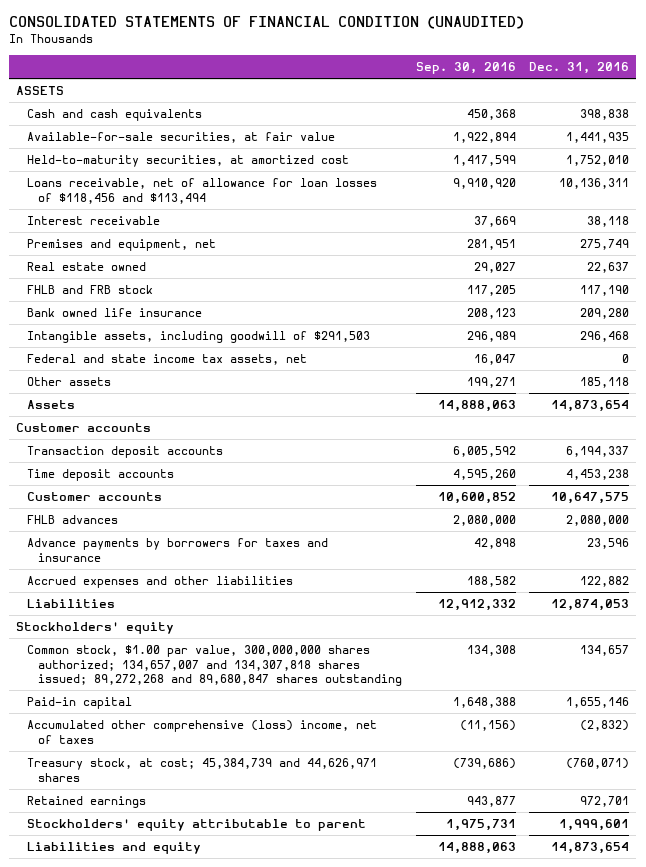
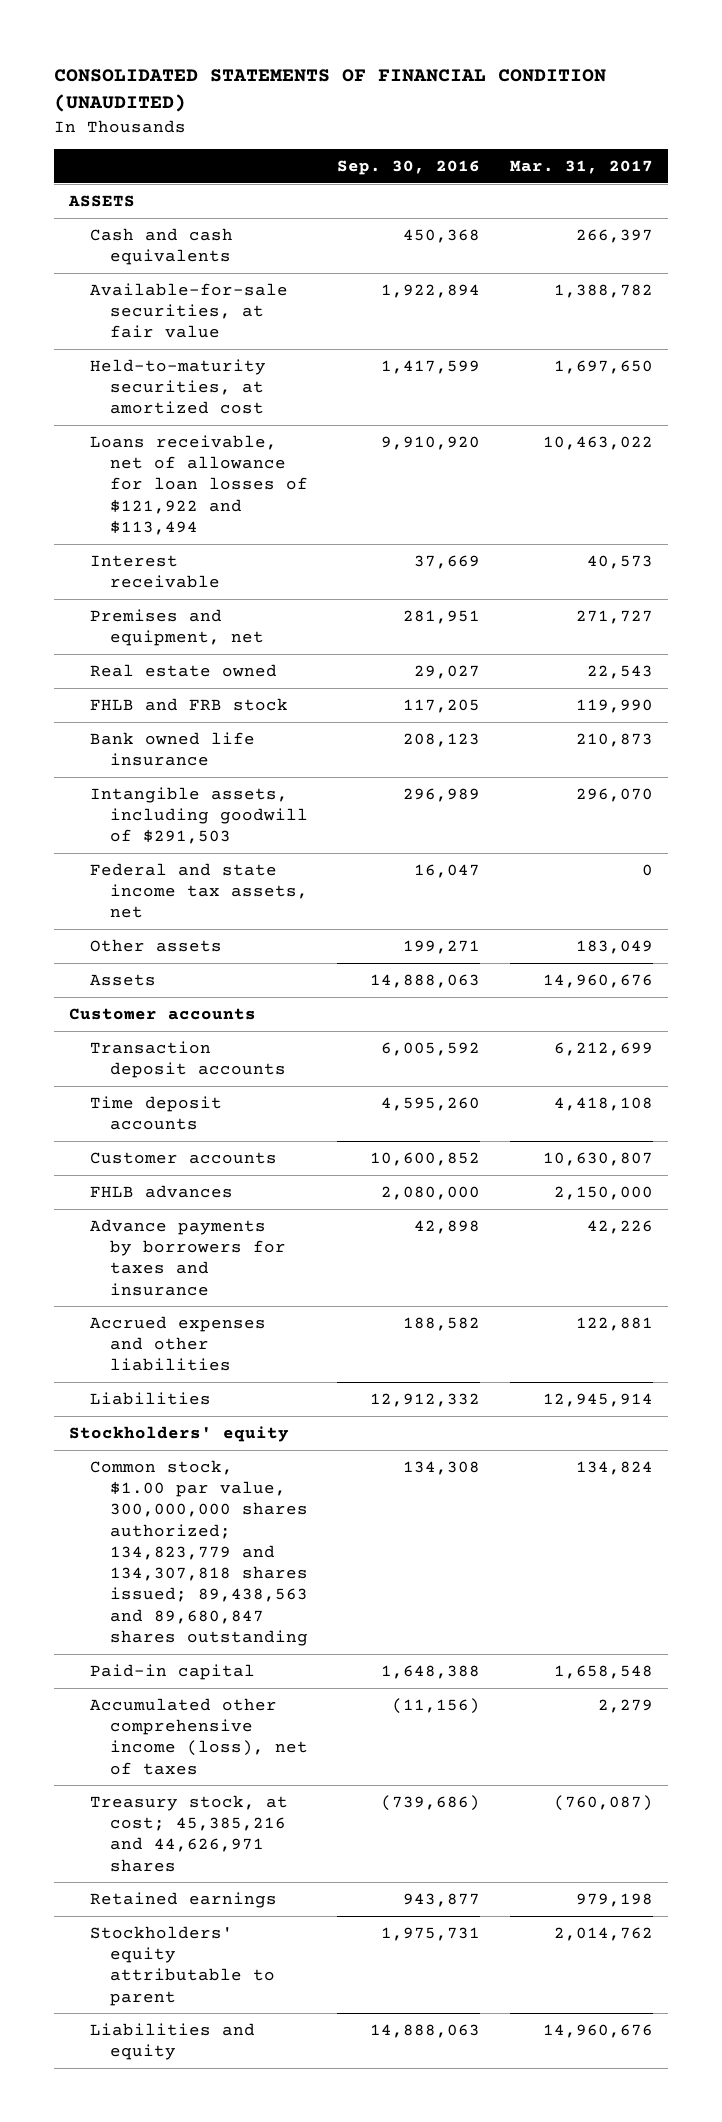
[529,61,630,74] Dec. 31, 2016 -> none
none -> [510,159,654,174] Mar. 31, 2017
[27,178,378,204] Loans receivable, net of allowance for loan losses of $118,456 and $113,494 -> [89,434,308,535] Loans receivable, net of allowance for loan losses of $121,922 and $113,494
[27,645,402,687] Common stock, $1.00 par value, 300,000,000 shares authorized; 134,657,007 and 134,307,818 shares issued; 89,272,268 and 89,680,847 shares outstanding -> [89,1459,308,1646] Common stock, $1.00 par value, 300,000,000 shares authorized; 134,823,779 and 134,307,818 shares issued; 89,438,563 and 89,680,847 shares outstanding
[27,720,378,744] Accumulated other comprehensive (loss) income, net of taxes -> [89,1697,308,1775] Accumulated other comprehensive income (loss), net of taxes
[27,758,378,782] Treasury stock, at cost; 45,384,739 and 44,626,971 shares -> [89,1794,288,1872] Treasury stock, at cost; 45,385,216 and 44,626,971 shares

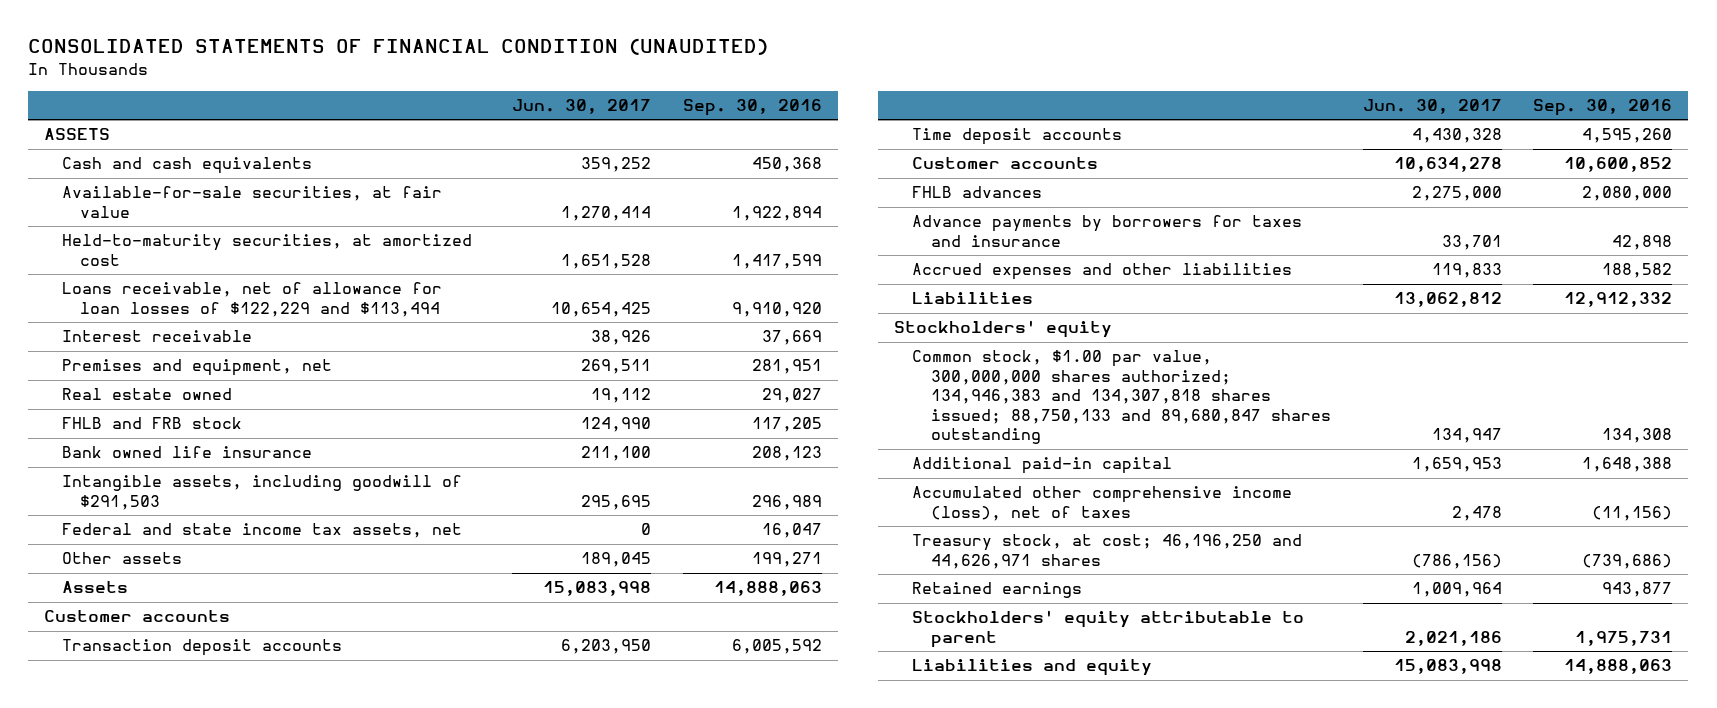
[510,159,654,174] Mar. 31, 2017 -> none
none -> [512,99,652,115] Jun. 30, 2017
[89,434,308,535] Loans receivable, net of allowance for loan losses of $121,922 and $113,494 -> [62,282,443,317] Loans receivable, net of allowance for loan losses of $122,229 and $113,494
[89,1459,308,1646] Common stock, $1.00 par value, 300,000,000 shares authorized; 134,823,779 and 134,307,818 shares issued; 89,438,563 and 89,680,847 shares outstanding -> [912,350,1331,445] Common stock, $1.00 par value, 300,000,000 shares authorized; 134,946,383 and 134,307,818 shares issued; 88,750,133 and 89,680,847 shares outstanding
[89,1663,255,1680] Paid-in capital -> [912,457,1173,475] Additional paid-in capital
[89,1794,288,1872] Treasury stock, at cost; 45,385,216 and 44,626,971 shares -> [912,534,1303,569] Treasury stock, at cost; 46,196,250 and 44,626,971 shares

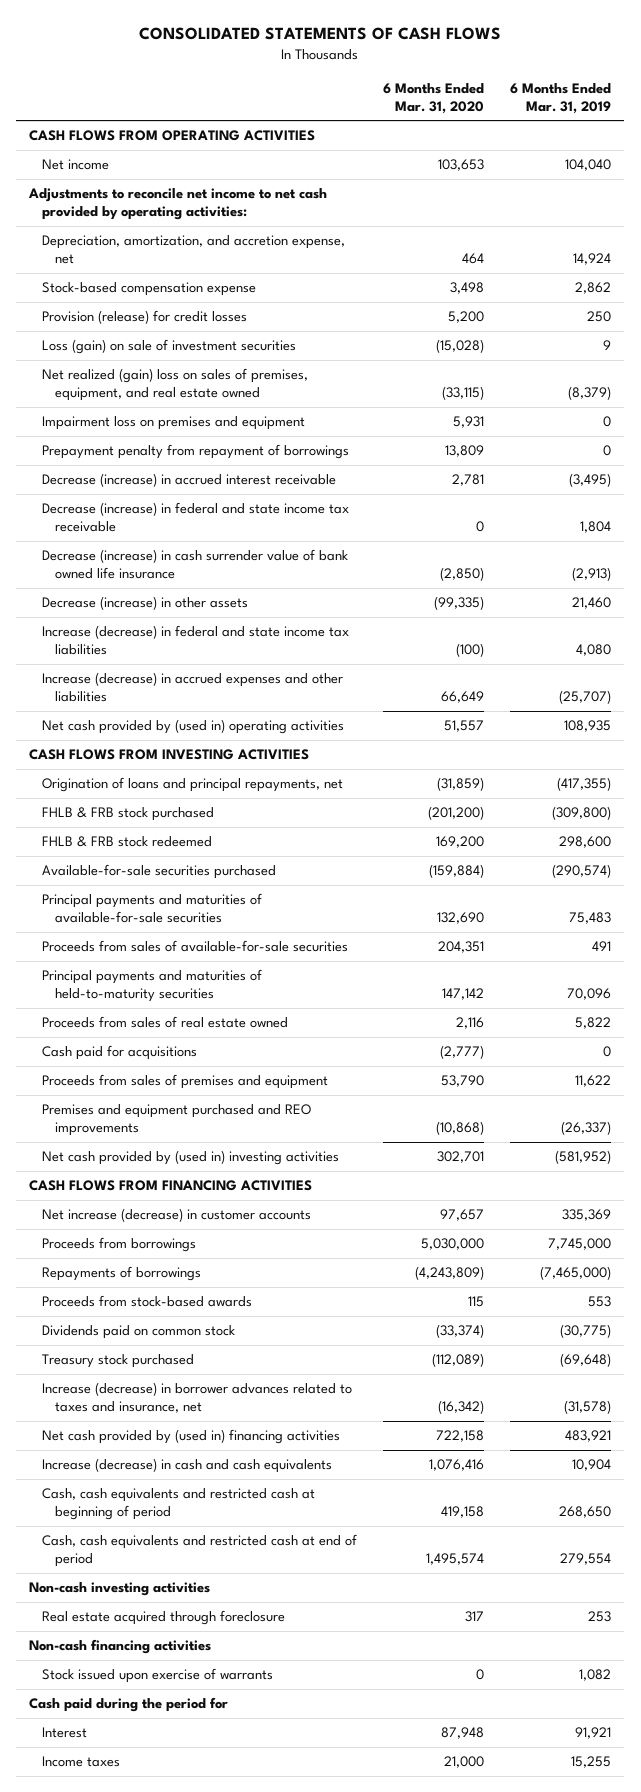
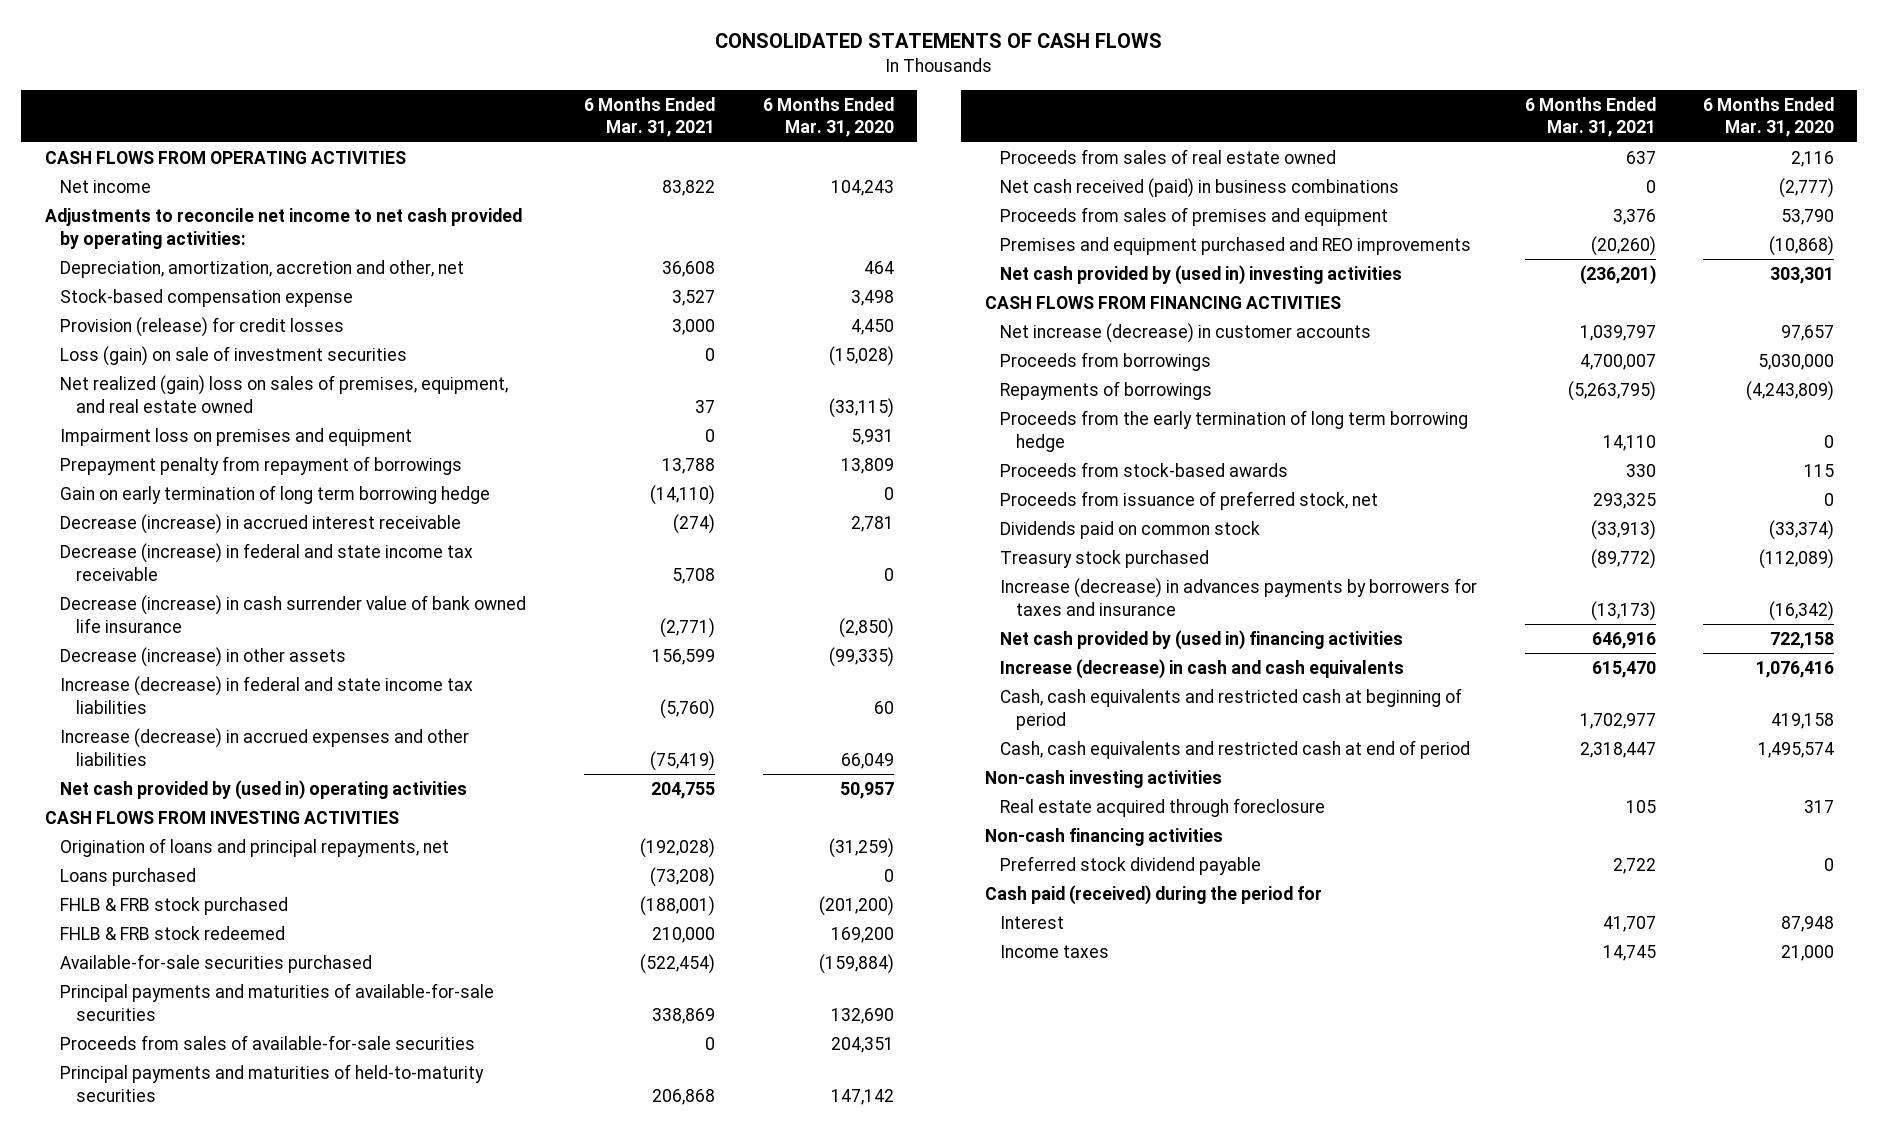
[510,82,612,114] 6 Months Ended Mar. 31, 2019 -> none
none -> [584,96,716,138] 6 Months Ended Mar. 31, 2021
[438,159,485,172] 103,653 -> [830,179,894,196] 104,243
[41,235,345,265] Depreciation, amortization, and accretion expense, net -> [60,259,465,278] Depreciation, amortization, accretion and other, net
[448,311,485,324] 5,200 -> [850,318,894,335] 4,450
none -> [60,484,491,504] Gain on early termination of long term borrowing hedge
[456,643,485,658] (100) -> [873,700,894,714] 60
[441,691,485,704] 66,649 -> [840,752,894,769] 66,049
[444,720,485,733] 51,557 -> [839,781,894,799] 50,957
[437,777,485,792] (31,859) -> [828,837,894,858] (31,259)
none -> [60,867,197,886] Loans purchased
[41,1045,197,1061] Cash paid for acquisitions -> [1000,177,1400,198] Net cash received (paid) in business combinations
[437,1151,485,1164] 302,701 -> [1769,266,1834,284] 303,301
none -> [1000,409,1469,452] Proceeds from the early termination of long term borrowing hedge
none -> [1000,490,1379,510] Proceeds from issuance of preferred stock, net
[41,1382,352,1414] Increase (decrease) in borrower advances related to taxes and insurance, net -> [1000,577,1478,616] Increase (decrease) in advances payments by borrowers for taxes and insurance
[41,1668,273,1684] Stock issued upon exercise of warrants -> none
none -> [1000,855,1262,875] Preferred stock dividend payable
[29,1697,229,1713] Cash paid during the period for -> [984,884,1322,905] Cash paid (received) during the period for

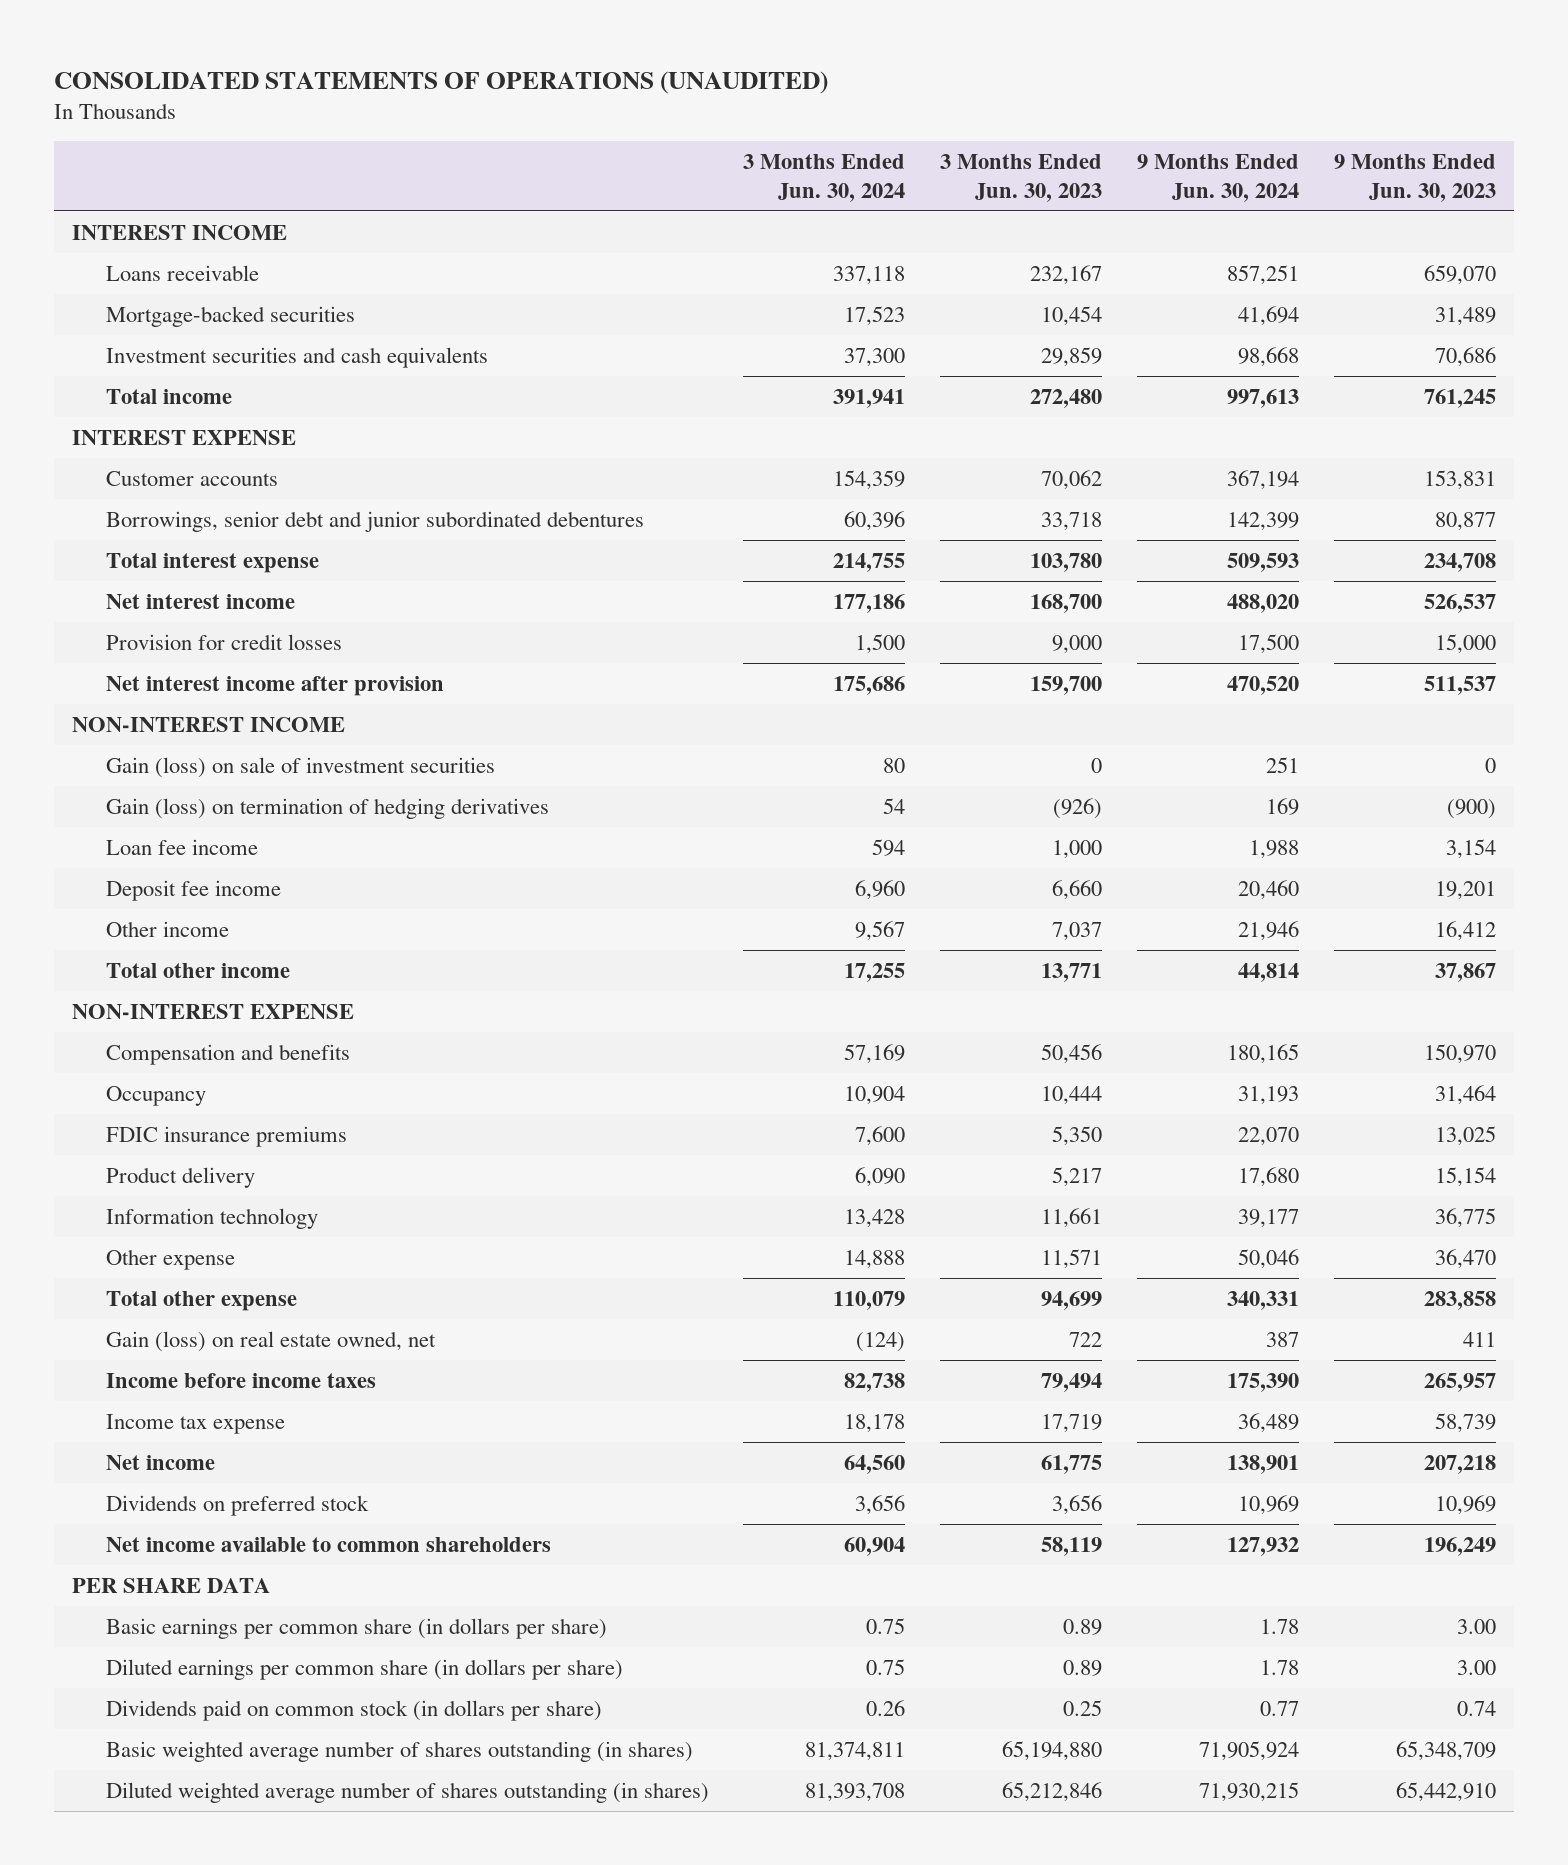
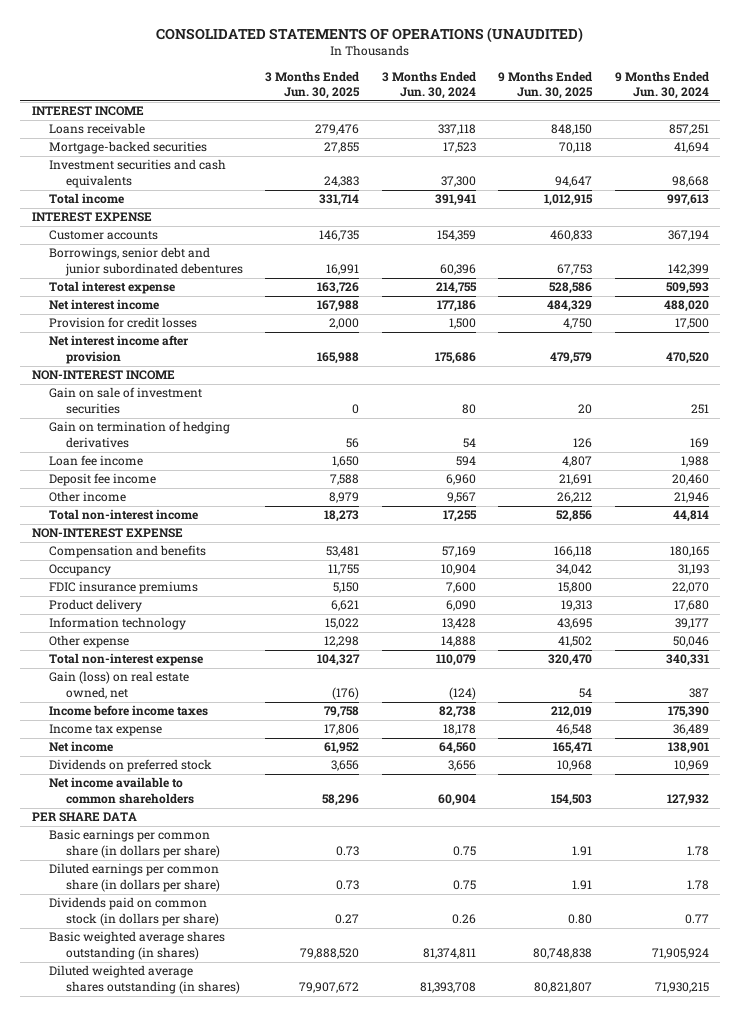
[940,154,1103,202] 3 Months Ended Jun. 30, 2023 -> none
[1334,154,1497,202] 9 Months Ended Jun. 30, 2023 -> none
none -> [265,70,361,99] 3 Months Ended Jun. 30, 2025
none -> [498,70,594,99] 9 Months Ended Jun. 30, 2025
[105,756,495,778] Gain (loss) on sale of investment securities -> [48,387,202,414] Gain on sale of investment securities
[105,797,549,819] Gain (loss) on termination of hedging derivatives -> [48,421,230,448] Gain on termination of hedging derivatives
[105,962,290,978] Total other income -> [48,509,198,521] Total non-interest income
[105,1290,297,1311] Total other expense -> [48,653,203,667] Total non-interest expense
[105,1740,693,1762] Basic weighted average number of shares outstanding (in shares) -> [48,931,225,960] Basic weighted average shares outstanding (in shares)
[105,1781,709,1803] Diluted weighted average number of shares outstanding (in shares) -> [48,965,240,994] Diluted weighted average shares outstanding (in shares)

